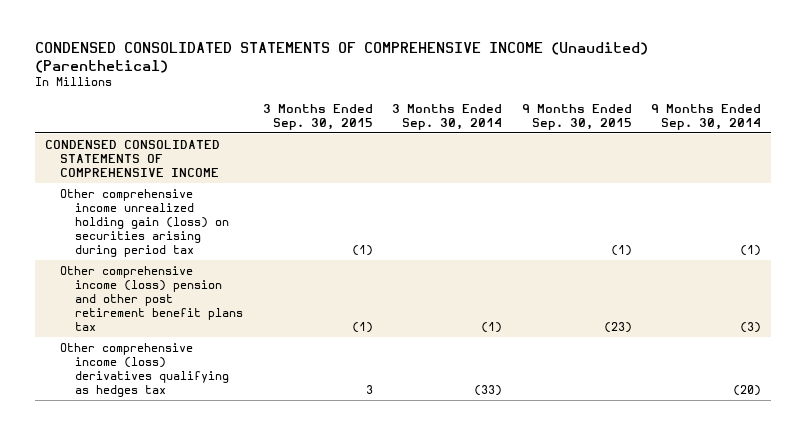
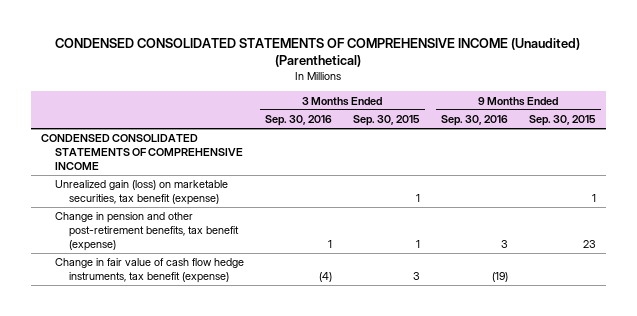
[392,103,503,130] 3 Months Ended Sep. 30, 2014 -> none
[651,103,762,130] 9 Months Ended Sep. 30, 2014 -> none
none -> [264,115,332,127] Sep. 30, 2016
none -> [440,115,508,127] Sep. 30, 2016
[59,188,230,258] Other comprehensive income unrealized holding gain (loss) on securities arising during period tax -> [54,180,228,206] Unrealized gain (loss) on marketable securities, tax benefit (expense)
[351,245,373,257] (1) -> [415,194,420,203] 1
[610,245,632,257] (1) -> [591,194,596,203] 1
[59,265,244,332] Other comprehensive income (loss) pension and other post retirement benefit plans tax -> [54,212,239,252] Change in pension and other post-retirement benefits, tax benefit (expense)
[351,322,373,334] (1) -> [415,240,420,249] 1
[603,322,632,334] (23) -> [582,240,596,249] 23
[59,342,230,398] Other comprehensive income (loss) derivatives qualifying as hedges tax -> [54,258,244,284] Change in fair value of cash flow hedge instruments, tax benefit (expense)

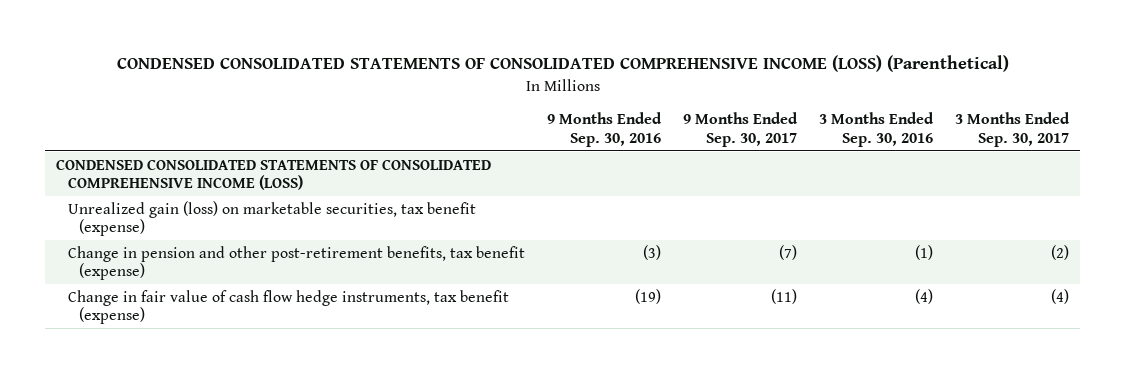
[55,37,581,68] CONDENSED CONSOLIDATED STATEMENTS OF COMPREHENSIVE INCOME (Unaudited) (Parenthetical) -> [116,55,1009,73] CONDENSED CONSOLIDATED STATEMENTS OF CONSOLIDATED COMPREHENSIVE INCOME (LOSS) (Parenthetical)
[352,115,420,127] Sep. 30, 2015 -> none
[528,115,596,127] Sep. 30, 2015 -> none
none -> [682,112,798,147] 9 Months Ended Sep. 30, 2017
none -> [955,112,1071,147] 3 Months Ended Sep. 30, 2017
[41,134,243,171] CONDENSED CONSOLIDATED STATEMENTS OF COMPREHENSIVE INCOME -> [55,158,491,191] CONDENSED CONSOLIDATED STATEMENTS OF CONSOLIDATED COMPREHENSIVE INCOME (LOSS)
[327,240,332,249] 1 -> [915,244,934,260] (1)
[500,240,508,249] 3 -> [642,244,661,260] (3)

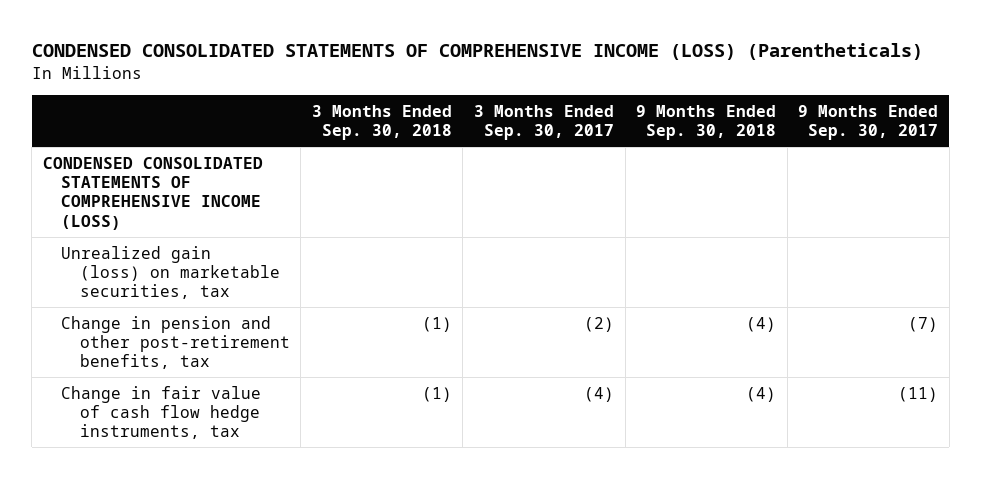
[116,55,1009,73] CONDENSED CONSOLIDATED STATEMENTS OF CONSOLIDATED COMPREHENSIVE INCOME (LOSS) (Parenthetical) -> [31,43,923,61] CONDENSED CONSOLIDATED STATEMENTS OF COMPREHENSIVE INCOME (LOSS) (Parentheticals)
[546,112,662,147] 9 Months Ended Sep. 30, 2016 -> none
[819,112,935,147] 3 Months Ended Sep. 30, 2016 -> none
none -> [311,104,452,141] 3 Months Ended Sep. 30, 2018
none -> [636,104,777,141] 9 Months Ended Sep. 30, 2018
[55,158,491,191] CONDENSED CONSOLIDATED STATEMENTS OF CONSOLIDATED COMPREHENSIVE INCOME (LOSS) -> [43,156,264,230] CONDENSED CONSOLIDATED STATEMENTS OF COMPREHENSIVE INCOME (LOSS)
[67,200,476,237] Unrealized gain (loss) on marketable securities, tax benefit (expense) -> [61,245,280,300] Unrealized gain (loss) on marketable securities, tax
[67,245,525,281] Change in pension and other post-retirement benefits, tax benefit (expense) -> [61,315,290,370] Change in pension and other post-retirement benefits, tax
[67,289,509,325] Change in fair value of cash flow hedge instruments, tax benefit (expense) -> [61,385,262,440] Change in fair value of cash flow hedge instruments, tax

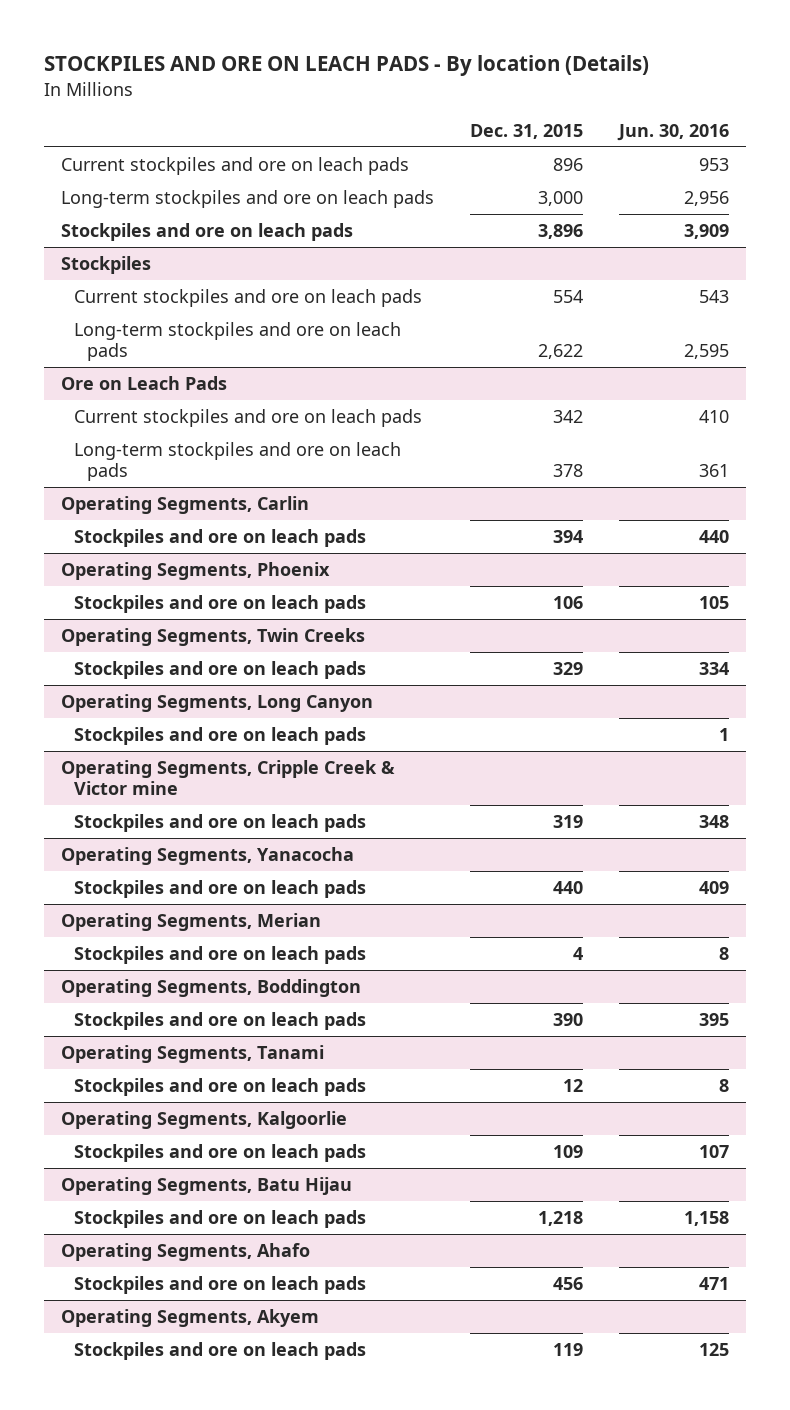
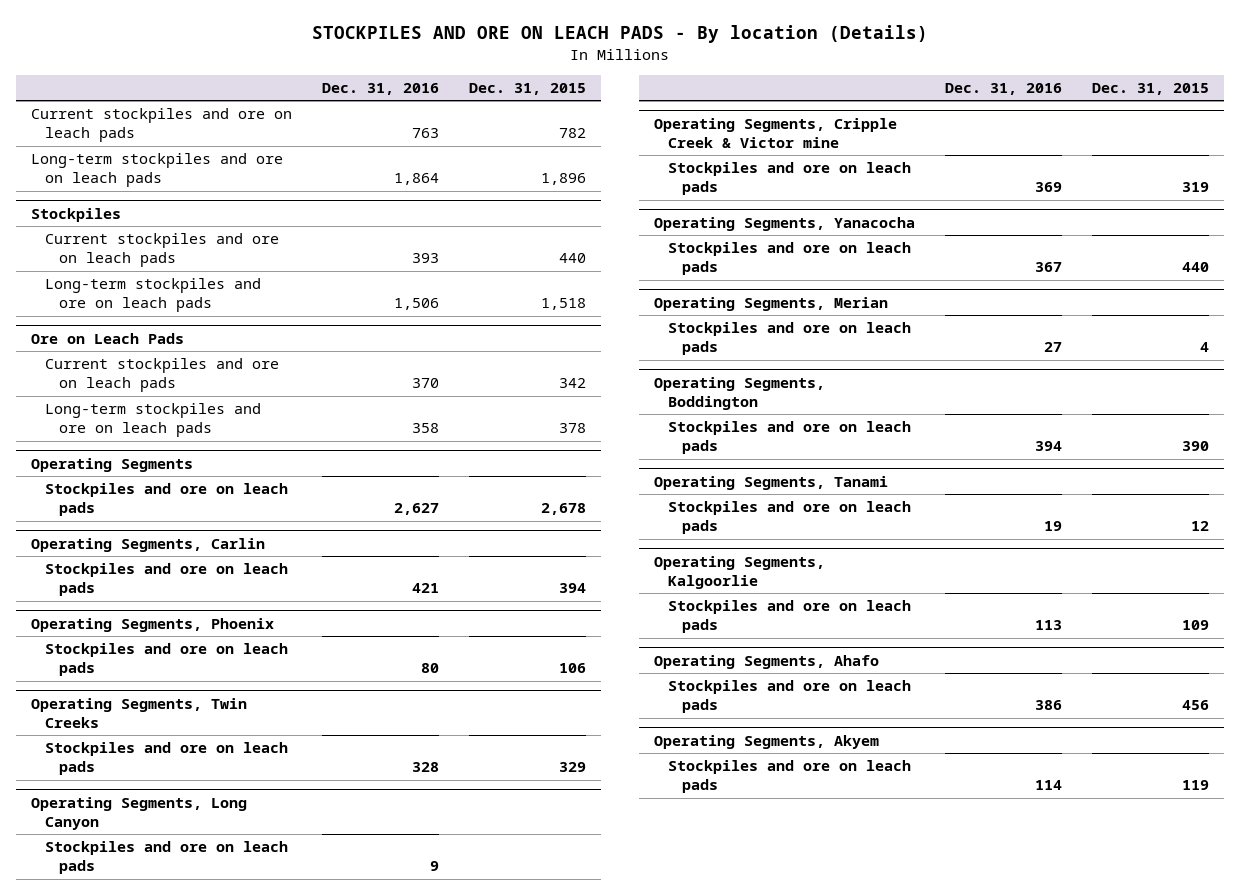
[616,123,729,141] Jun. 30, 2016 -> none
none -> [321,82,439,95] Dec. 31, 2016
[61,223,354,242] Stockpiles and ore on leach pads -> none
[552,158,583,172] 896 -> [558,128,586,139] 782
[537,191,583,207] 3,000 -> [540,173,586,186] 1,896
[552,290,583,304] 554 -> [558,253,586,264] 440
[537,343,583,359] 2,622 -> [540,298,586,311] 1,518
none -> [30,457,193,472] Operating Segments
none -> [44,483,288,517] Stockpiles and ore on leach pads
[61,1177,353,1196] Operating Segments, Batu Hijau -> none
[74,1210,367,1229] Stockpiles and ore on leach pads -> none

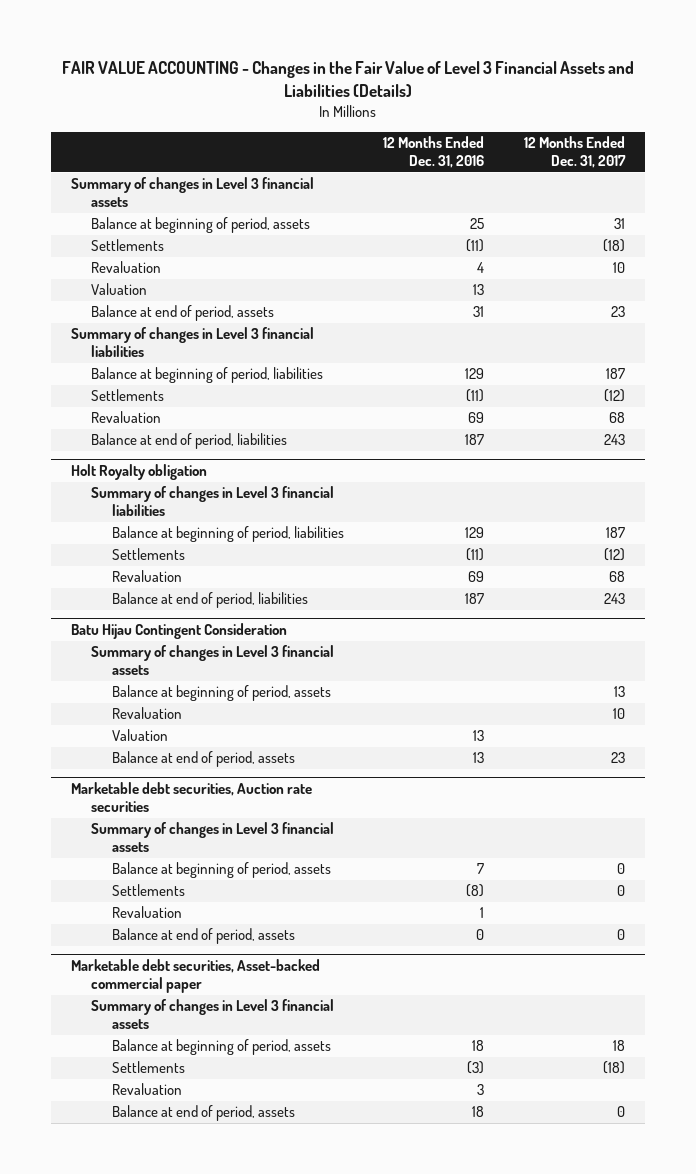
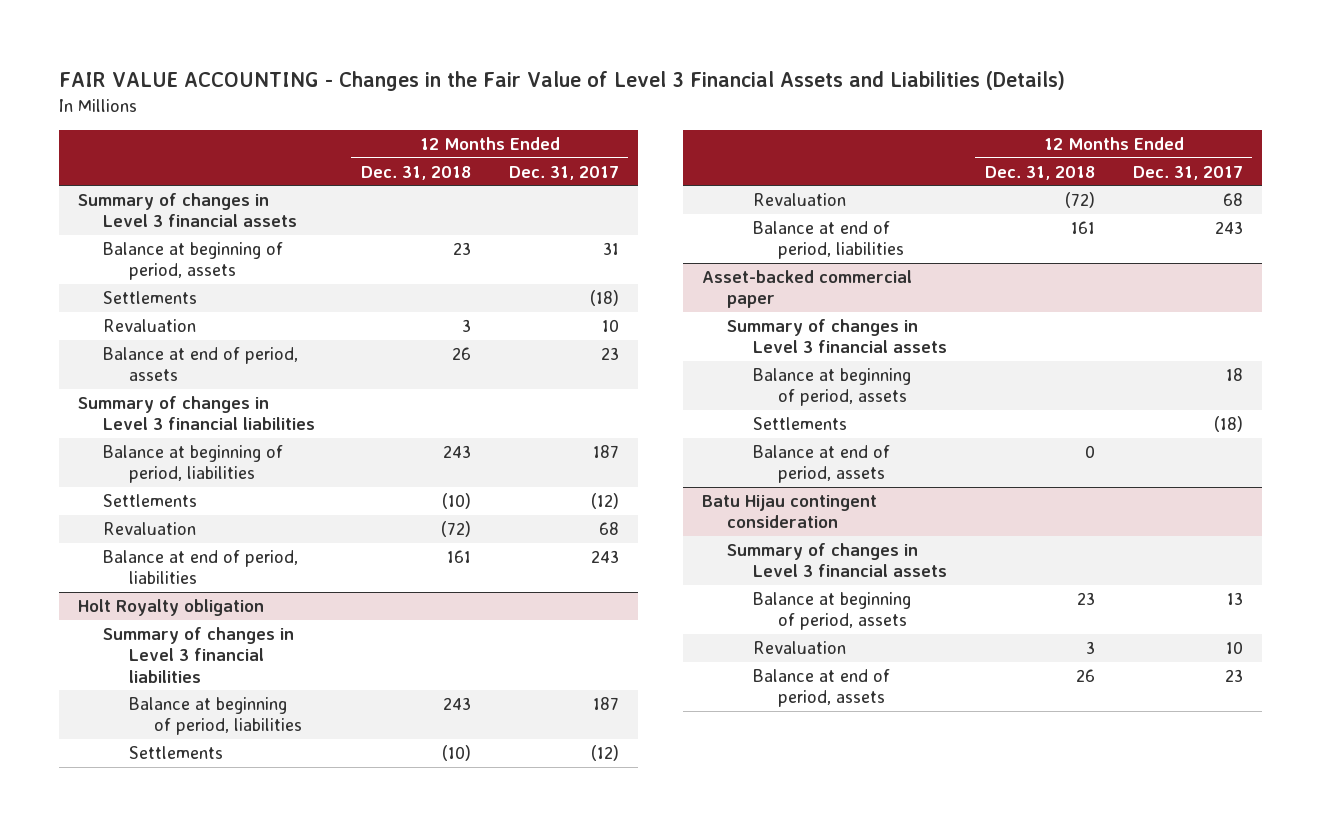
[383,136,485,168] 12 Months Ended Dec. 31, 2016 -> none
none -> [360,165,471,180] Dec. 31, 2018
[91,283,148,296] Valuation -> none
[70,623,287,640] Batu Hijau Contingent Consideration -> none
none -> [702,269,913,309] Asset-backed commercial paper
none -> [752,367,911,407] Balance at beginning of period, assets
none -> [752,416,847,430] Settlements
none -> [752,444,890,484] Balance at end of period, assets
none -> [702,494,878,529] Batu Hijau contingent consideration
none -> [727,542,947,578] Summary of changes in Level 3 financial assets
[111,729,168,742] Valuation -> none
[70,782,312,812] Marketable debt securities, Auction rate securities -> none
[91,822,335,853] Summary of changes in Level 3 financial assets -> none
[111,862,331,879] Balance at beginning of period, assets -> none
[111,884,185,897] Settlements -> none
[111,906,182,919] Revaluation -> none
[111,928,295,945] Balance at end of period, assets -> none
[70,959,320,993] Marketable debt securities, Asset-backed commercial paper -> none
[91,999,335,1030] Summary of changes in Level 3 financial assets -> none
[111,1039,331,1056] Balance at beginning of period, assets -> none
[111,1061,185,1074] Settlements -> none
[111,1083,182,1096] Revaluation -> none
[111,1105,295,1122] Balance at end of period, assets -> none

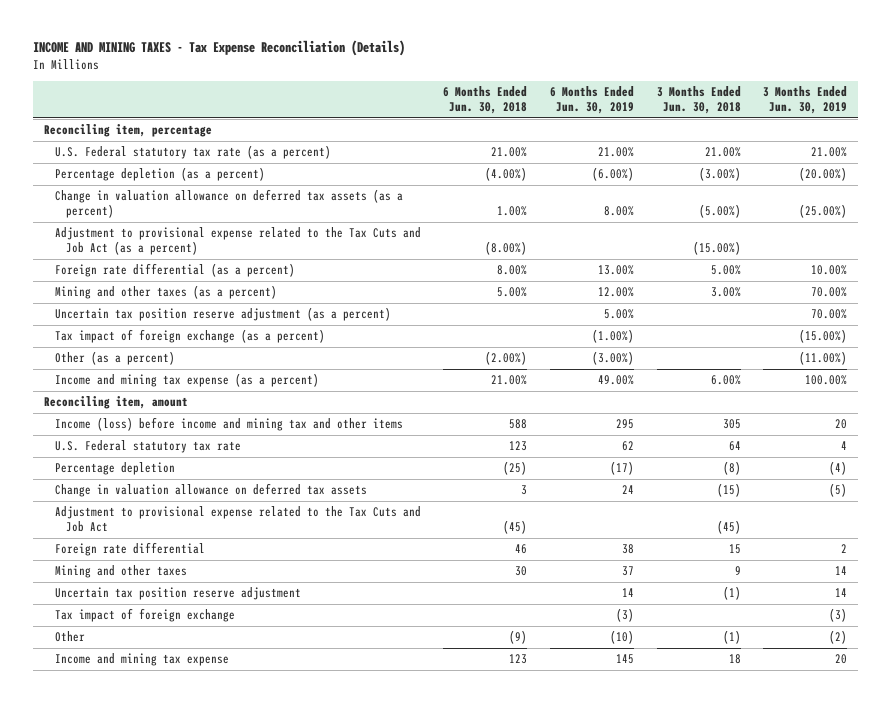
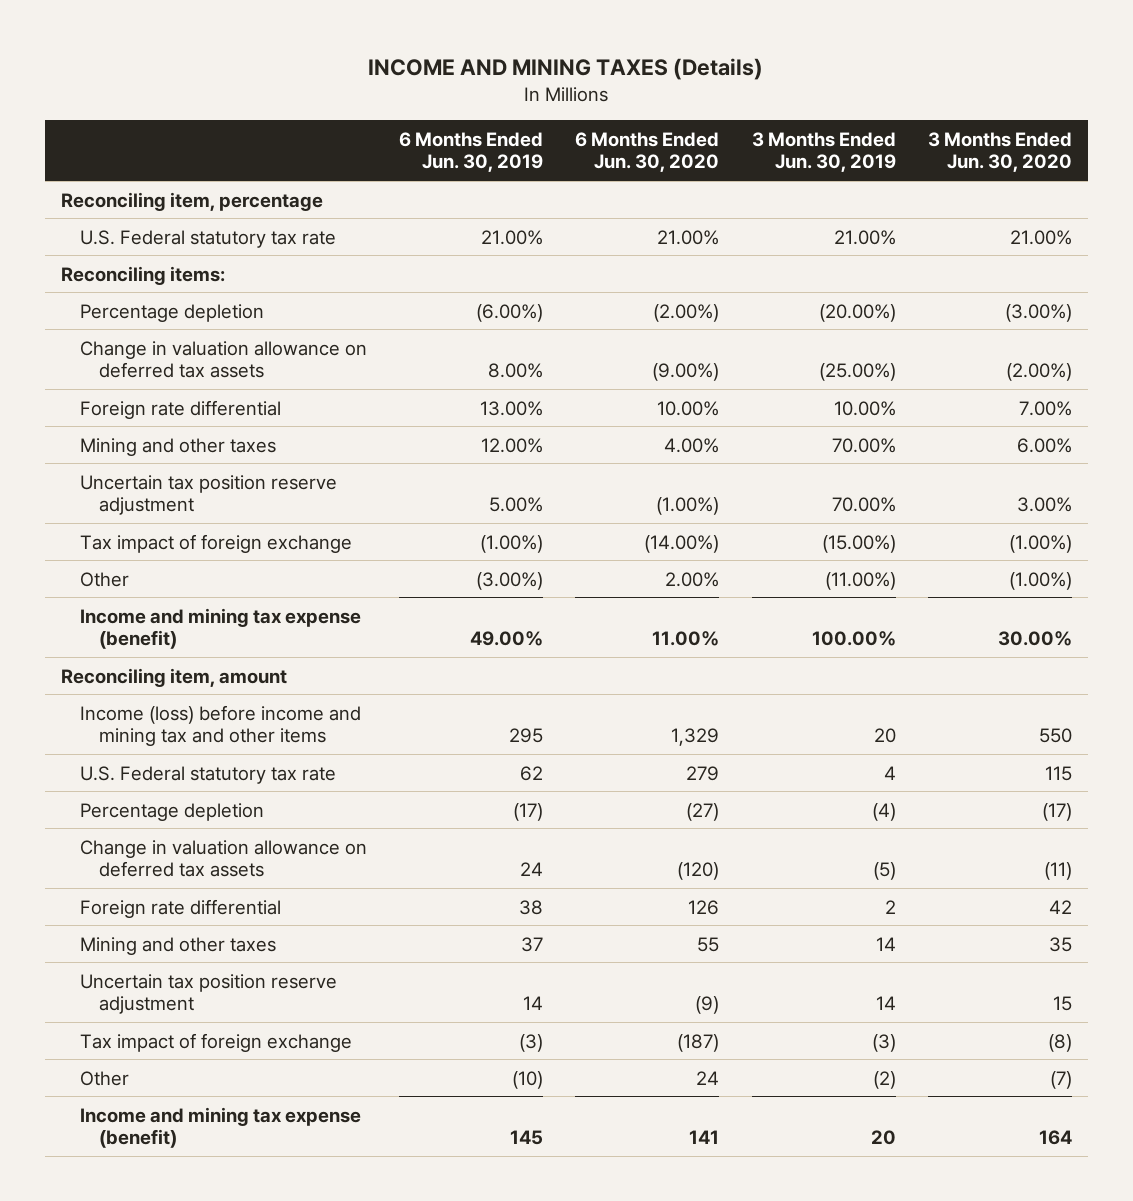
[32,39,405,56] INCOME AND MINING TAXES - Tax Expense Reconciliation (Details) -> [368,58,764,81] INCOME AND MINING TAXES (Details)
[443,86,528,115] 6 Months Ended Jun. 30, 2018 -> none
[656,86,741,115] 3 Months Ended Jun. 30, 2018 -> none
none -> [575,131,720,173] 6 Months Ended Jun. 30, 2020
none -> [927,131,1072,173] 3 Months Ended Jun. 30, 2020
[54,227,421,256] Adjustment to provisional expense related to the Tax Cuts and Job Act (as a percent) -> none
[54,145,331,160] U.S. Federal statutory tax rate (as a percent) -> [80,229,337,248] U.S. Federal statutory tax rate
none -> [61,265,226,285] Reconciling items:
[54,167,265,182] Percentage depletion (as a percent) -> [80,303,265,322] Percentage depletion
[54,189,403,219] Change in valuation allowance on deferred tax assets (as a percent) -> [80,340,368,379] Change in valuation allowance on deferred tax assets
[54,263,295,278] Foreign rate differential (as a percent) -> [80,399,282,419] Foreign rate differential
[54,285,277,300] Mining and other taxes (as a percent) -> [80,437,277,456] Mining and other taxes
[54,307,391,322] Uncertain tax position reserve adjustment (as a percent) -> [80,474,338,516] Uncertain tax position reserve adjustment
[54,329,325,344] Tax impact of foreign exchange (as a percent) -> [80,533,353,553] Tax impact of foreign exchange
[54,351,175,366] Other (as a percent) -> [80,571,130,587] Other
[54,373,319,388] Income and mining tax expense (as a percent) -> [80,607,362,650] Income and mining tax expense (benefit)
[54,506,421,533] Adjustment to provisional expense related to the Tax Cuts and Job Act -> none
[54,653,229,667] Income and mining tax expense -> [80,1106,362,1149] Income and mining tax expense (benefit)

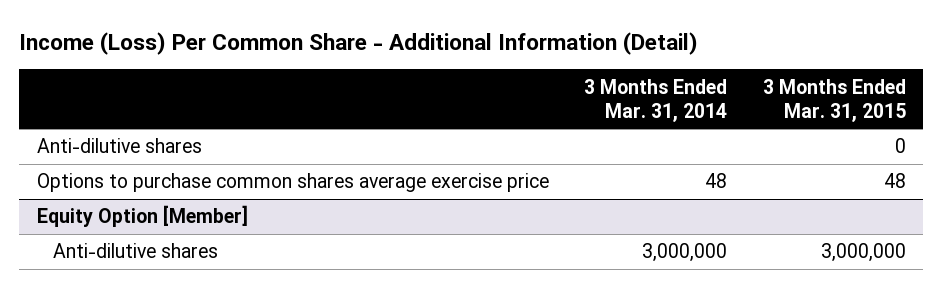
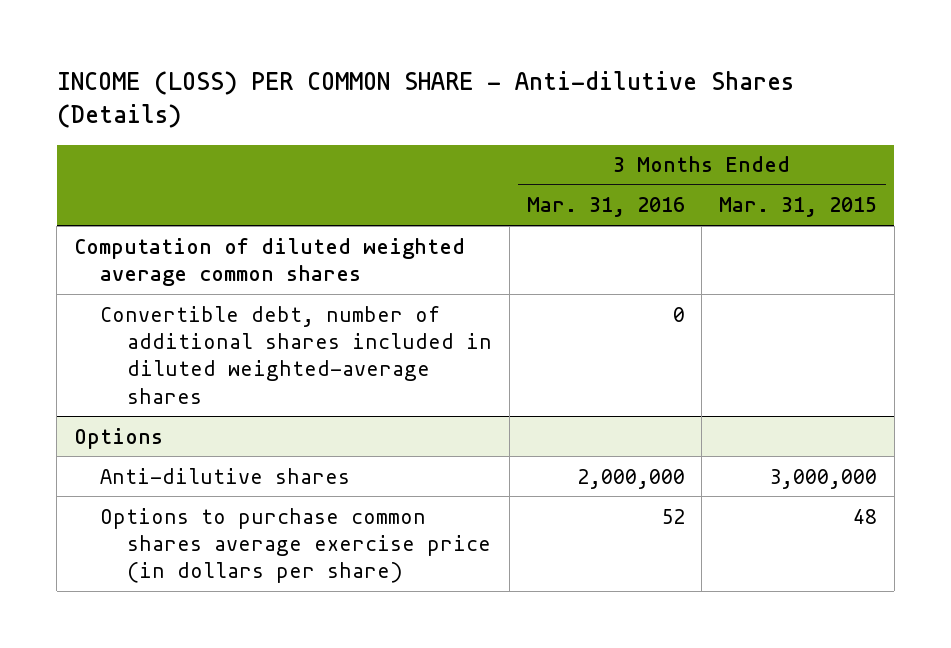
[19,31,699,55] Income (Loss) Per Common Share - Additional Information (Detail) -> [56,70,794,129] INCOME (LOSS) PER COMMON SHARE - Anti-dilutive Shares (Details)
[584,78,728,123] 3 Months Ended Mar. 31, 2014 -> none
none -> [526,197,685,218] Mar. 31, 2016
[37,138,203,154] Anti-dilutive shares -> none
[37,173,550,193] Options to purchase common shares average exercise price -> none
none -> [73,237,465,286] Computation of diluted weighted average common shares
none -> [100,305,493,404] Convertible debt, number of additional shares included in diluted weighted-average shares
[37,205,249,228] Equity Option [Member] -> [73,427,163,449] Options
none -> [100,507,492,584] Options to purchase common shares average exercise price (in dollars per share)

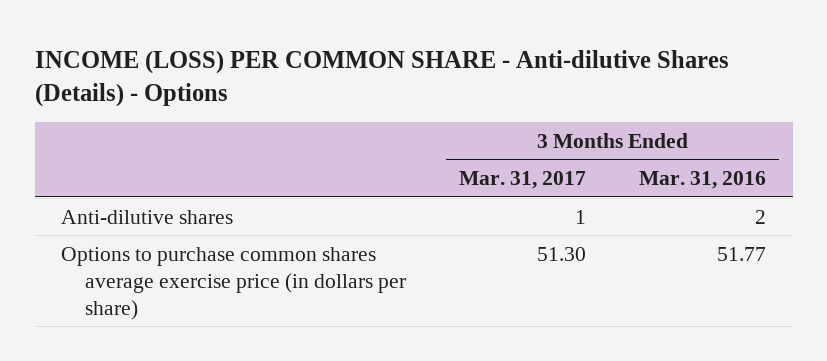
[56,70,794,129] INCOME (LOSS) PER COMMON SHARE - Anti-dilutive Shares (Details) -> [34,49,729,108] INCOME (LOSS) PER COMMON SHARE - Anti-dilutive Shares (Details) - Options
[719,197,878,218] Mar. 31, 2015 -> none
none -> [459,171,587,190] Mar. 31, 2017
[73,237,465,286] Computation of diluted weighted average common shares -> none
[100,305,493,404] Convertible debt, number of additional shares included in diluted weighted-average shares -> none
[73,427,163,449] Options -> none
[576,468,685,489] 2,000,000 -> [755,209,767,224] 2
[660,508,685,524] 52 -> [717,246,767,261] 51.77

